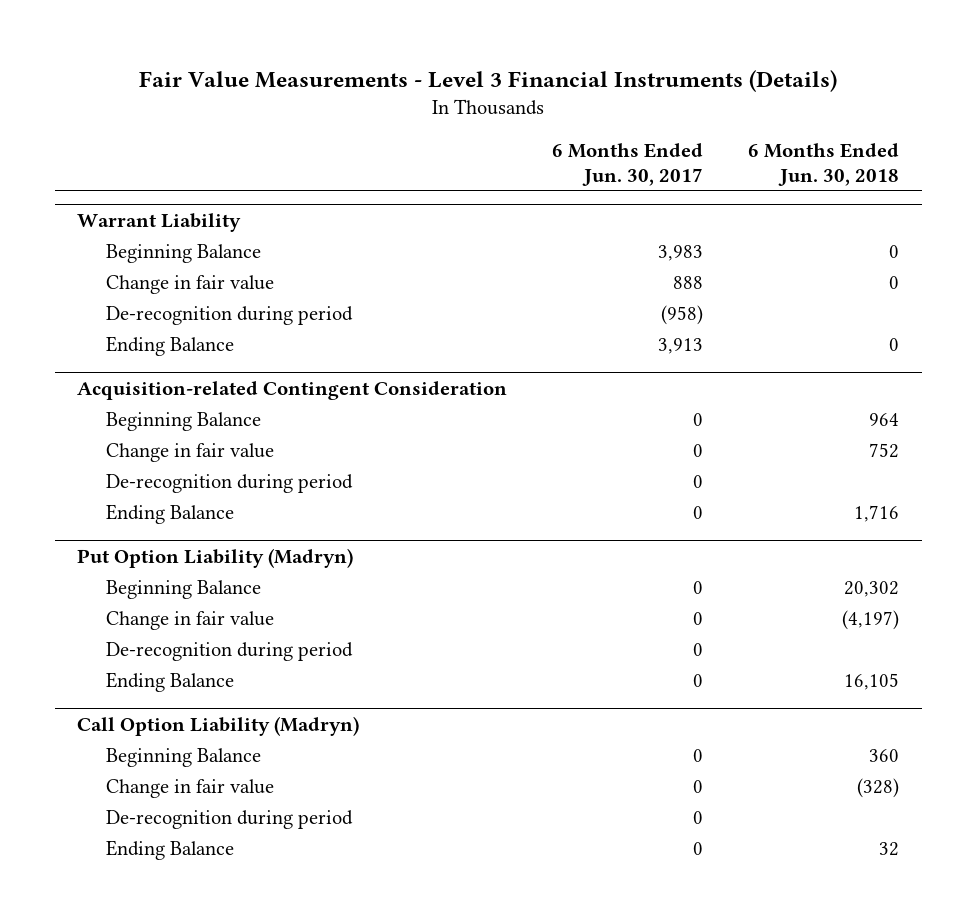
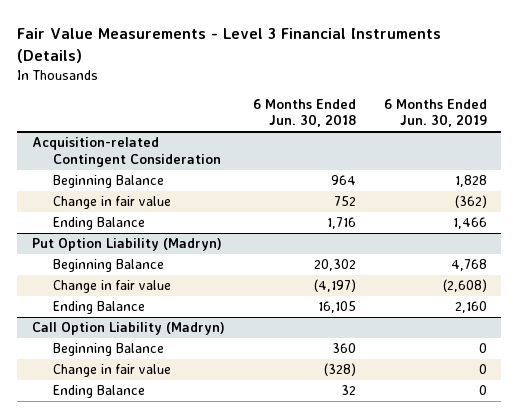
[552,143,704,186] 6 Months Ended Jun. 30, 2017 -> none
none -> [384,98,488,128] 6 Months Ended Jun. 30, 2019
[77,212,242,232] Warrant Liability -> none
[106,244,262,264] Beginning Balance -> none
[106,275,275,295] Change in fair value -> none
[106,306,354,326] De-recognition during period -> none
[106,336,235,357] Ending Balance -> none
[106,474,354,494] De-recognition during period -> none
[106,642,354,662] De-recognition during period -> none
[106,810,354,830] De-recognition during period -> none

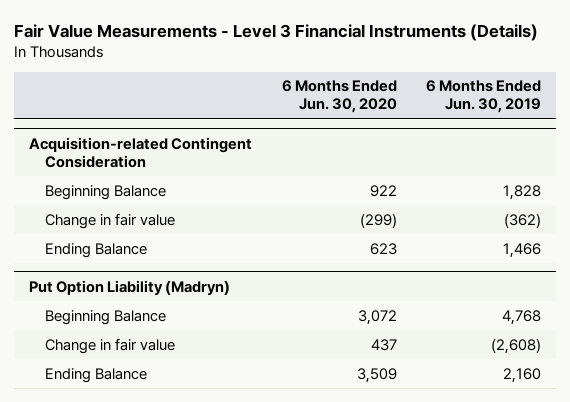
[252,98,356,128] 6 Months Ended Jun. 30, 2018 -> none
none -> [281,80,397,114] 6 Months Ended Jun. 30, 2020
[31,322,225,336] Call Option Liability (Madryn) -> none
[53,343,165,357] Beginning Balance -> none
[53,364,172,378] Change in fair value -> none
[53,385,146,399] Ending Balance -> none

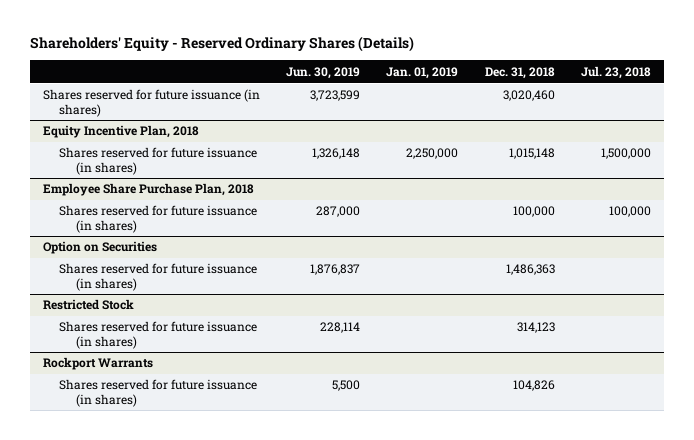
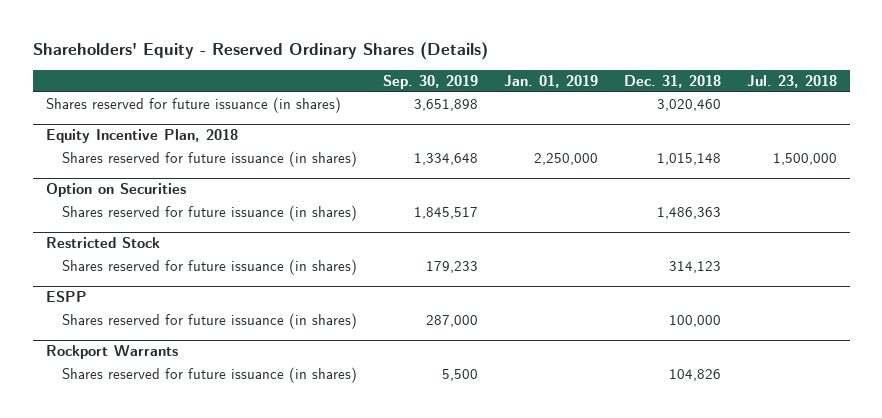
[286,66,361,79] Jun. 30, 2019 -> none
none -> [383,74,479,89] Sep. 30, 2019
[42,183,254,197] Employee Share Purchase Plan, 2018 -> none
[59,205,258,233] Shares reserved for future issuance (in shares) -> none
none -> [45,291,87,303] ESPP
none -> [62,313,358,330] Shares reserved for future issuance (in shares)

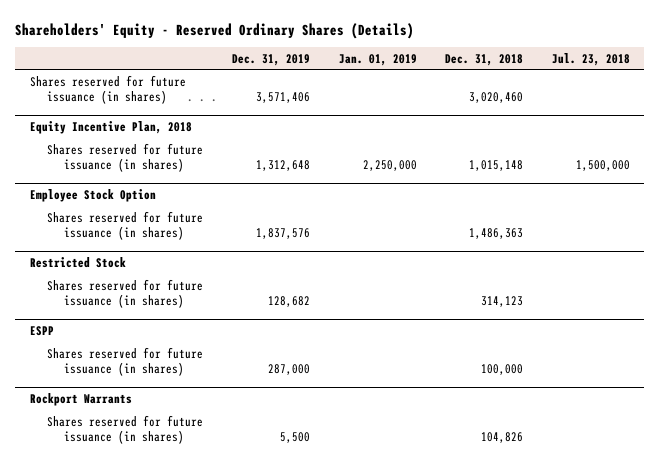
[383,74,479,89] Sep. 30, 2019 -> none
none -> [231,53,310,66] Dec. 31, 2019
[45,183,186,198] Option on Securities -> [29,189,156,203] Employee Stock Option

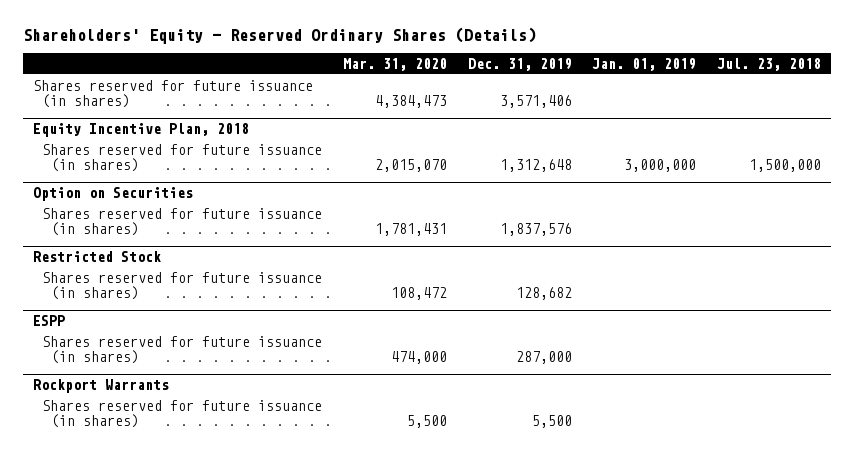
[445,53,524,66] Dec. 31, 2018 -> none
none -> [342,57,447,71] Mar. 31, 2020
[362,159,417,171] 2,250,000 -> [624,158,697,172] 3,000,000
[29,189,156,203] Employee Stock Option -> [33,187,194,202] Option on Securities

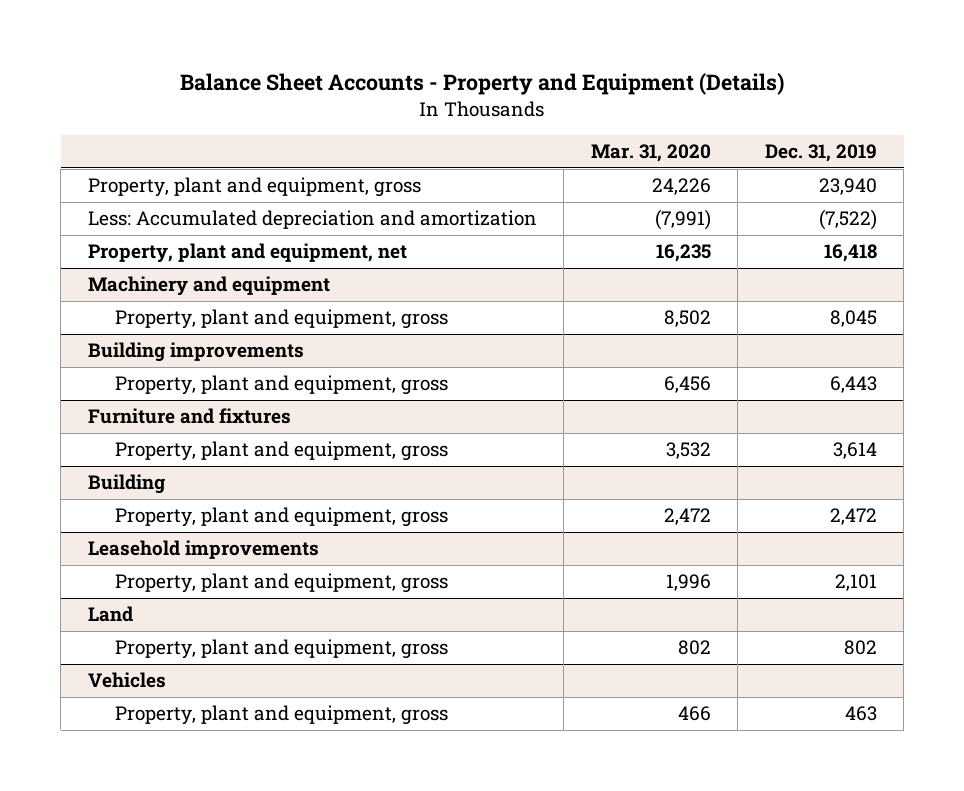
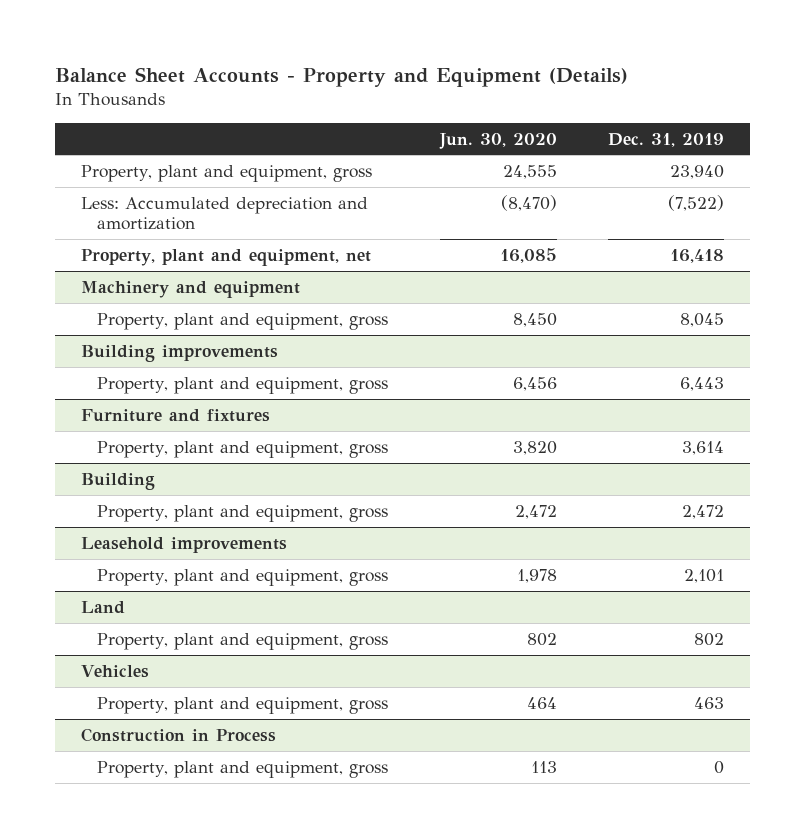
[590,143,711,162] Mar. 31, 2020 -> none
none -> [438,132,557,149] Jun. 30, 2020
none -> [80,727,276,742] Construction in Process
none -> [97,760,389,778] Property, plant and equipment, gross

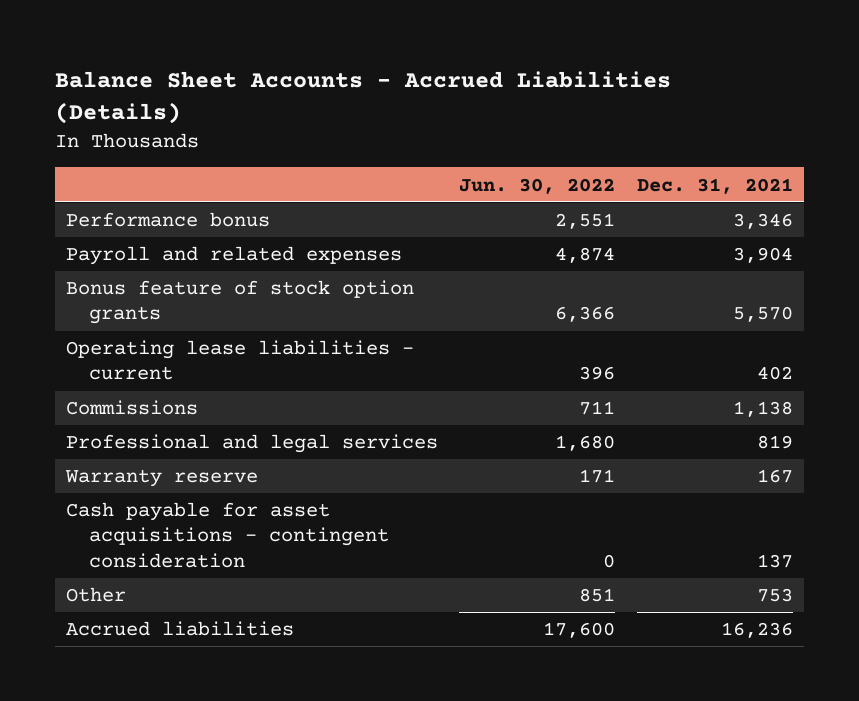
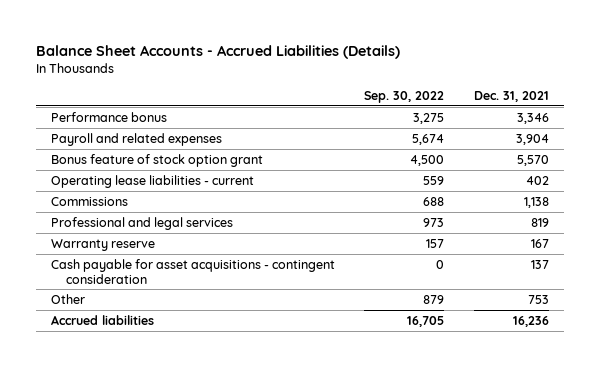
[459,177,616,194] Jun. 30, 2022 -> none
none -> [364,91,445,104] Sep. 30, 2022
[66,280,415,325] Bonus feature of stock option grants -> [50,153,263,167] Bonus feature of stock option grant

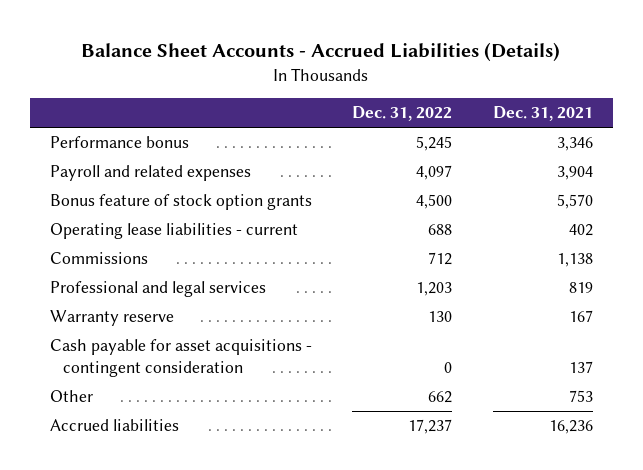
[364,91,445,104] Sep. 30, 2022 -> none
none -> [352,106,453,122] Dec. 31, 2022
[50,153,263,167] Bonus feature of stock option grant -> [50,194,313,211] Bonus feature of stock option grants

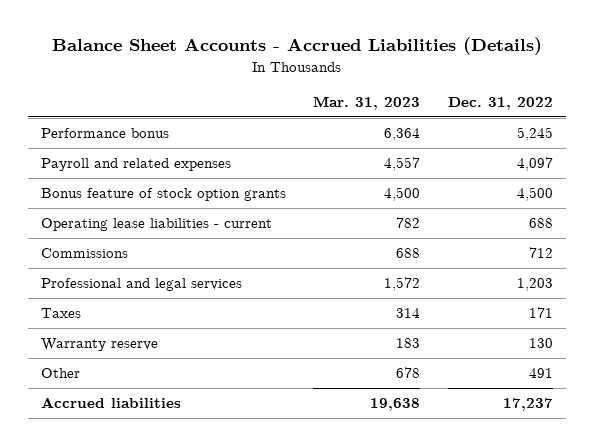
[492,106,593,122] Dec. 31, 2021 -> none
none -> [313,96,421,111] Mar. 31, 2023
none -> [41,308,82,319] Taxes
[50,339,313,377] Cash payable for asset acquisitions - contingent consideration -> none
[428,391,453,404] 662 -> [528,368,553,379] 491

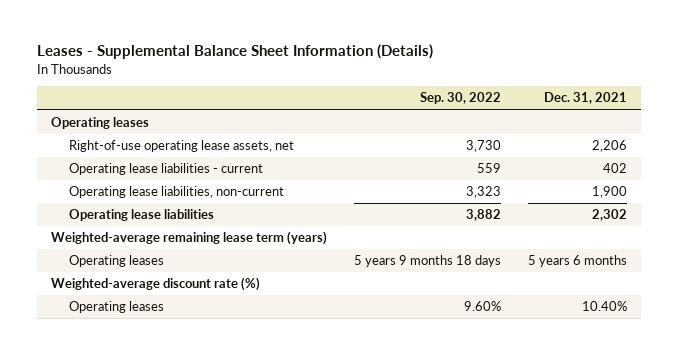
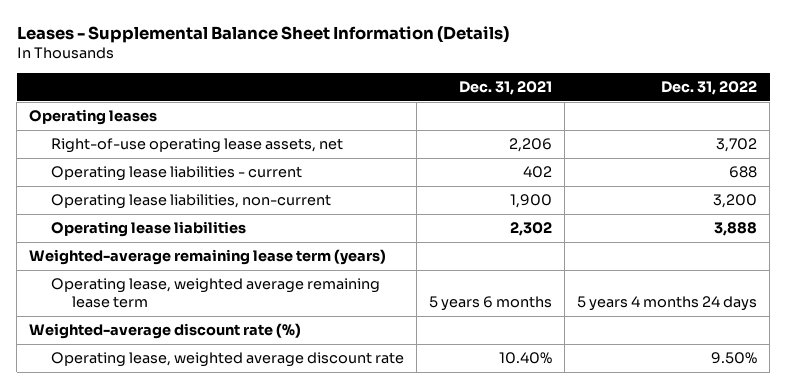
[420,92,502,105] Sep. 30, 2022 -> none
none -> [661,80,758,95] Dec. 31, 2022
[68,255,164,268] Operating leases -> [50,278,380,308] Operating lease, weighted average remaining lease term
[68,301,164,314] Operating leases -> [50,352,404,368] Operating lease, weighted average discount rate

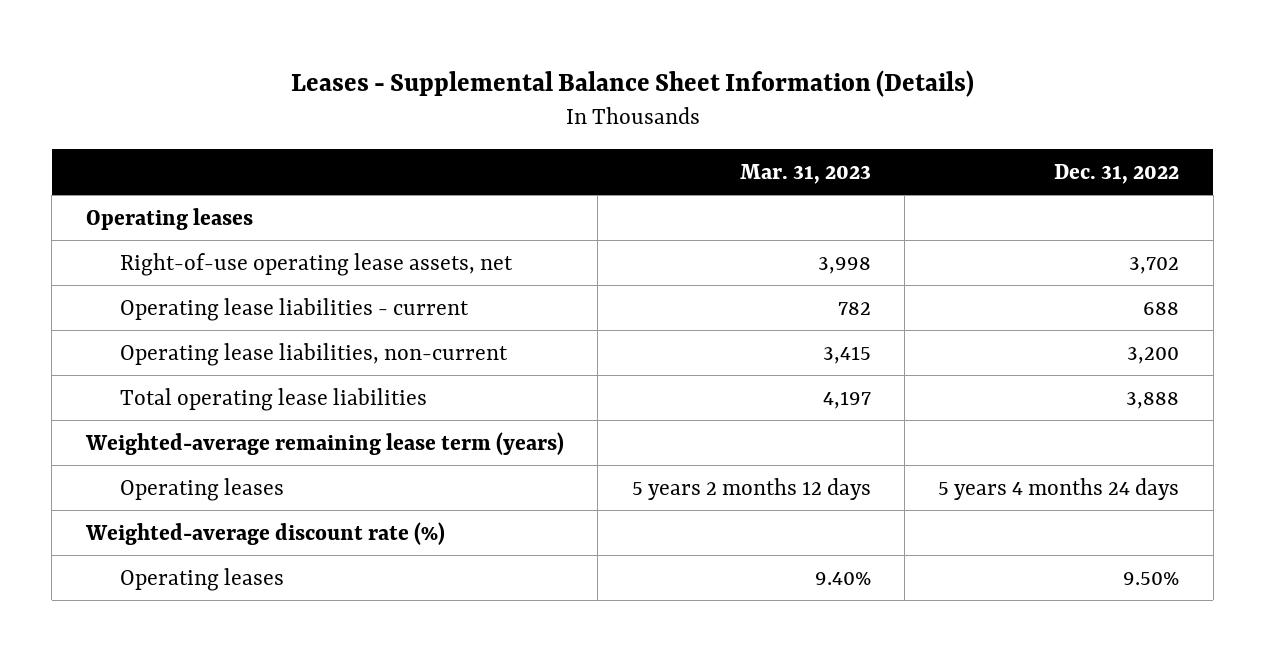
[458,80,552,95] Dec. 31, 2021 -> none
none -> [739,164,871,185] Mar. 31, 2023
[50,221,246,238] Operating lease liabilities -> [119,387,427,411] Total operating lease liabilities
[50,278,380,308] Operating lease, weighted average remaining lease term -> [119,477,284,501] Operating leases
[50,352,404,368] Operating lease, weighted average discount rate -> [119,567,284,591] Operating leases

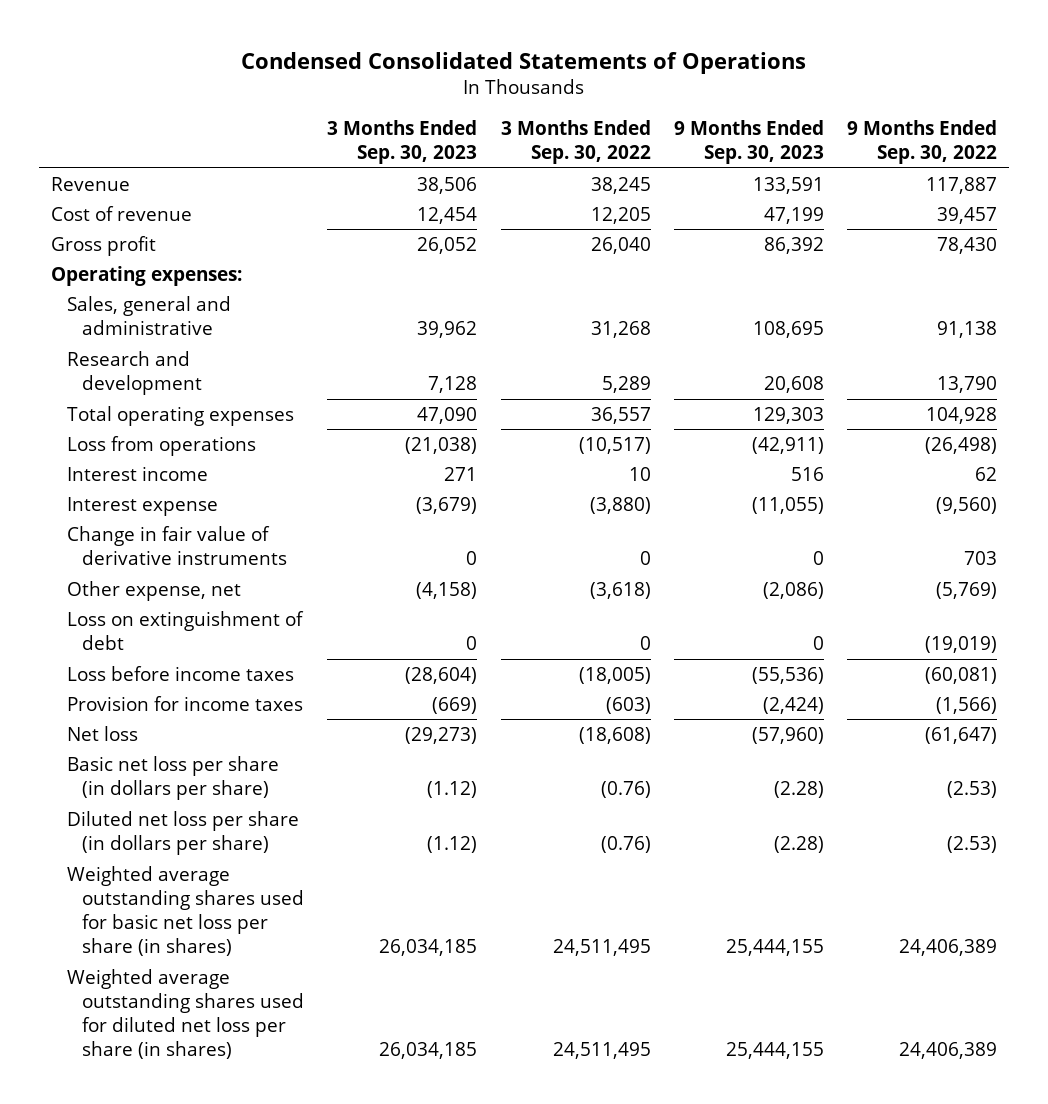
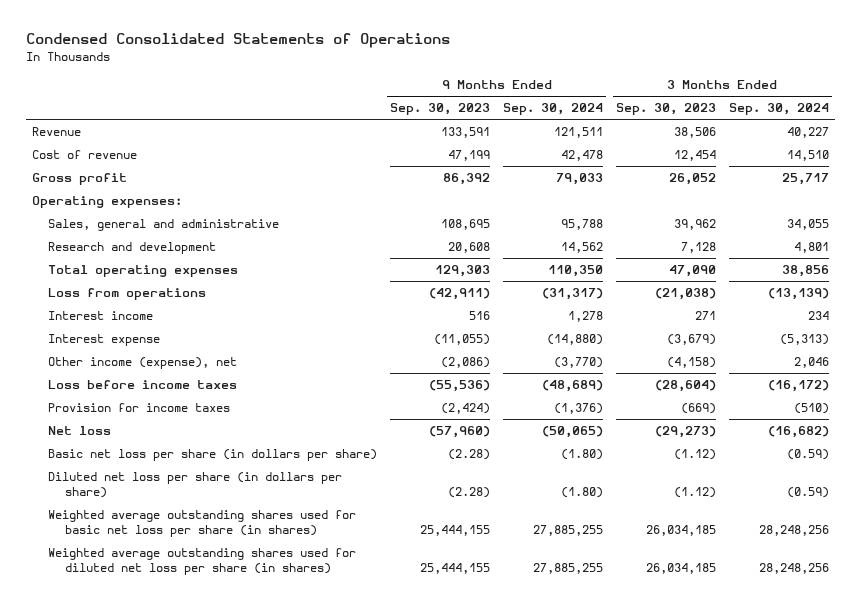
[500,120,651,165] 3 Months Ended Sep. 30, 2022 -> none
[847,120,998,165] 9 Months Ended Sep. 30, 2022 -> none
none -> [502,103,603,116] Sep. 30, 2024
none -> [728,103,829,116] Sep. 30, 2024
[66,525,288,566] Change in fair value of derivative instruments -> none
[66,610,304,651] Loss on extinguishment of debt -> none
[66,580,241,601] Other expense, net -> [48,357,238,370] Other income (expense), net

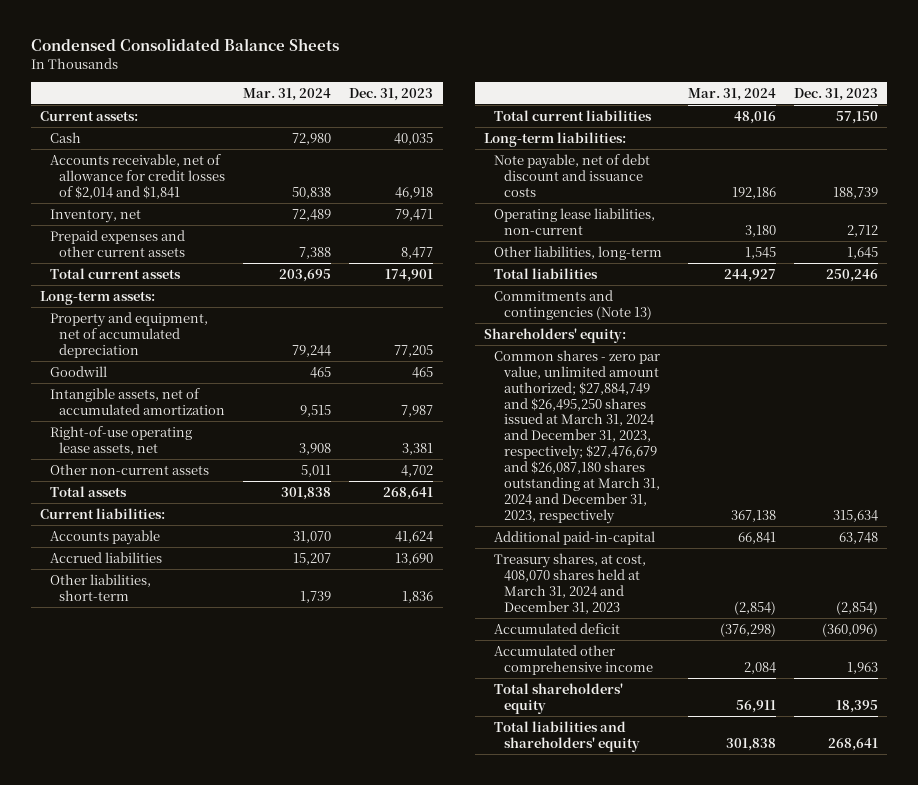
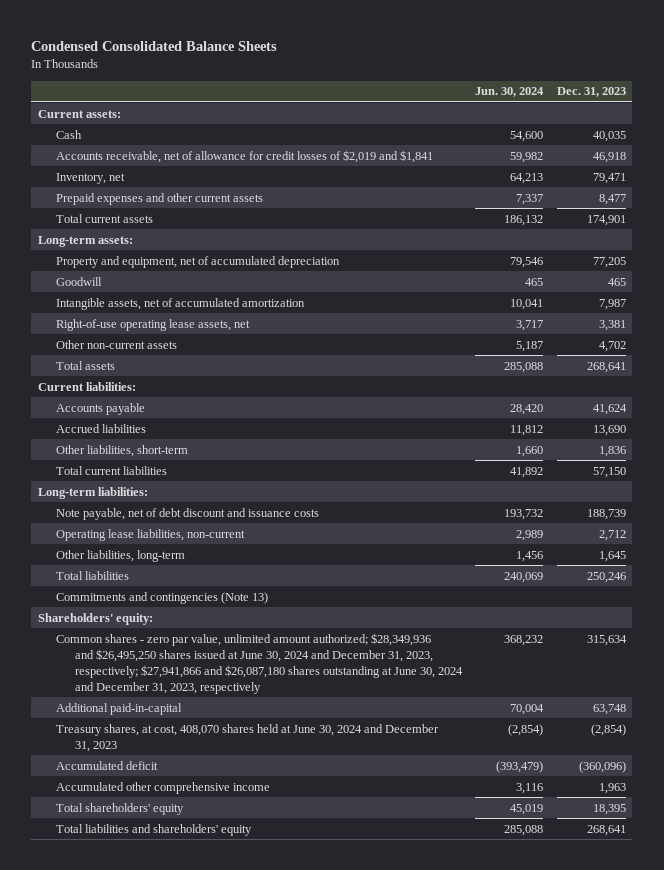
[243,87,332,101] Mar. 31, 2024 -> none
none -> [475,87,545,98] Jun. 30, 2024
[49,153,226,199] Accounts receivable, net of allowance for credit losses of $2,014 and $1,841 -> [56,149,434,163] Accounts receivable, net of allowance for credit losses of $2,019 and $1,841
[493,349,660,525] Common shares - zero par value, unlimited amount authorized; $27,884,749 and $26,495,250 shares issued at March 31, 2024 and December 31, 2023, respectively; $27,476,679 and $26,087,180 shares outstanding at March 31, 2024 and December 31, 2023, respectively -> [56,632,463,694] Common shares - zero par value, unlimited amount authorized; $28,349,936 and $26,495,250 shares issued at June 30, 2024 and December 31, 2023, respectively; $27,941,866 and $26,087,180 shares outstanding at June 30, 2024 and December 31, 2023, respectively
[493,552,646,614] Treasury shares, at cost, 408,070 shares held at March 31, 2024 and December 31, 2023 -> [56,723,440,752] Treasury shares, at cost, 408,070 shares held at June 30, 2024 and December 31, 2023

